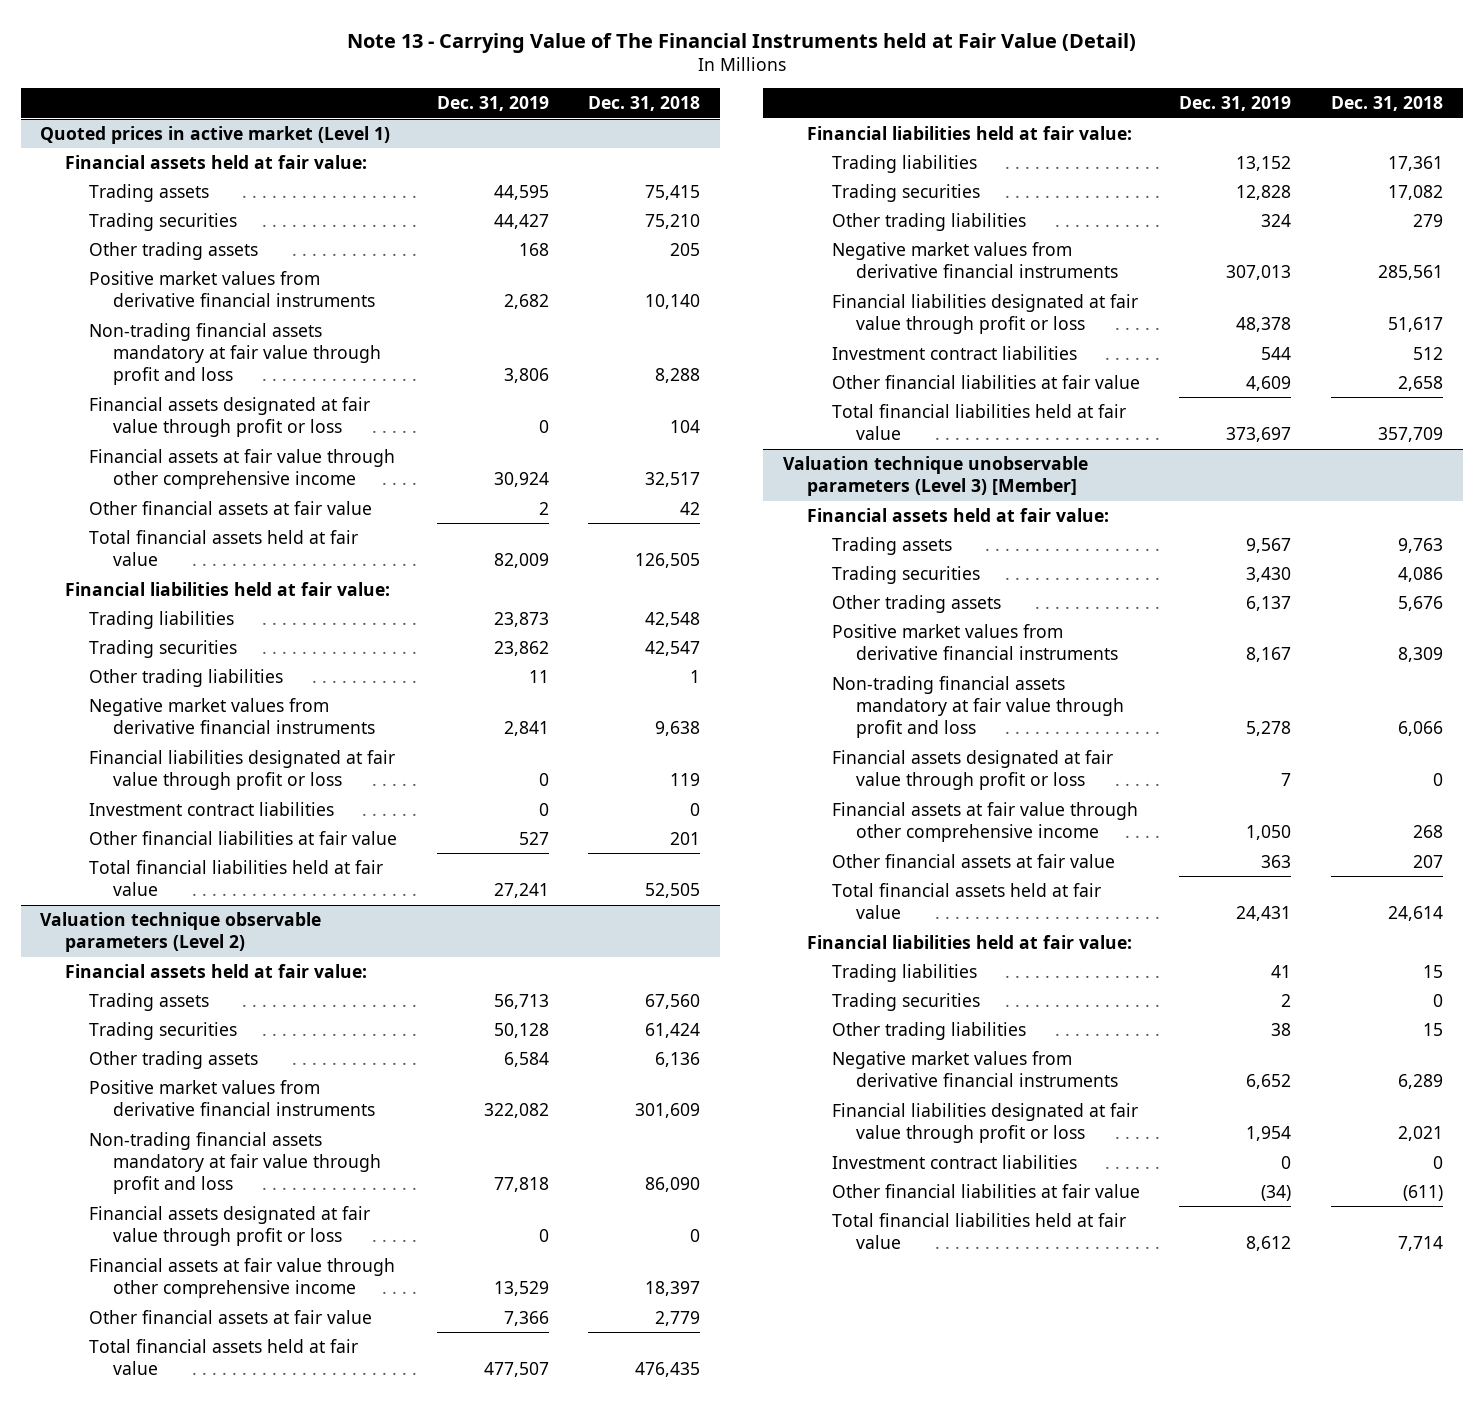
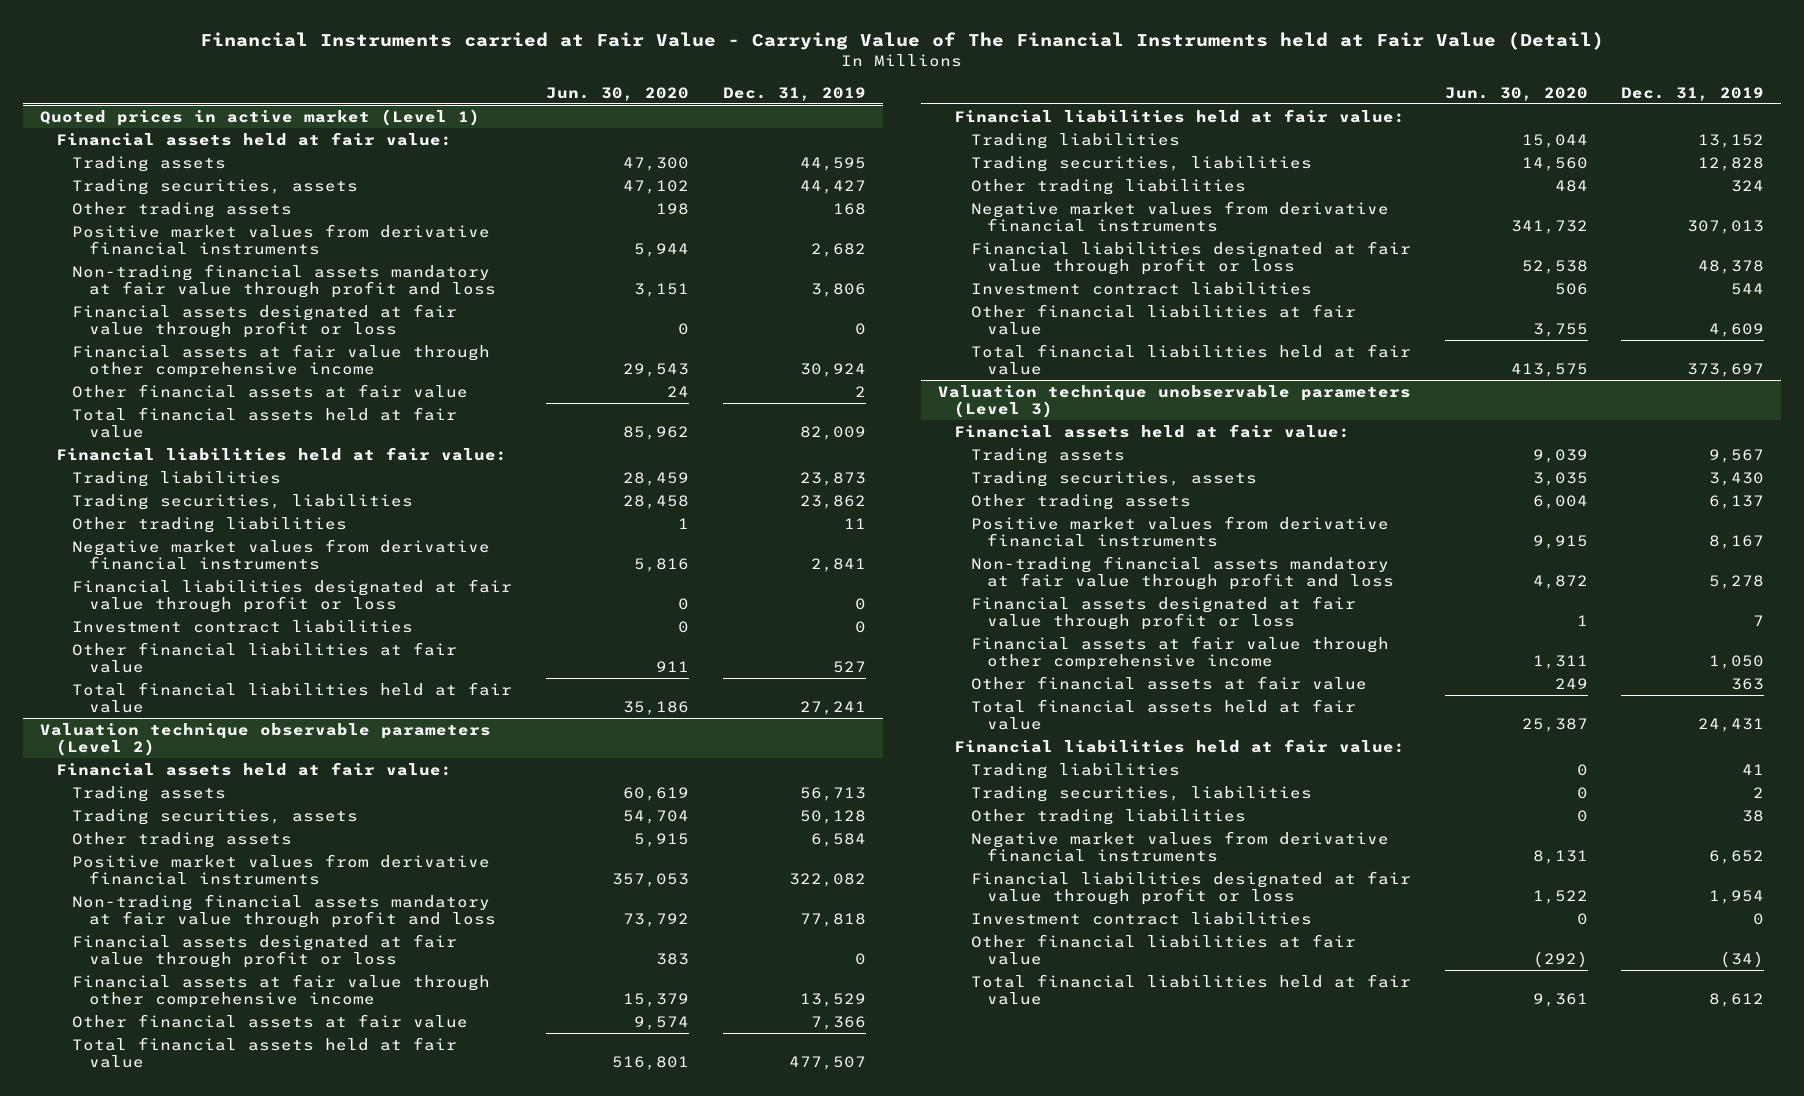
[346,32,1136,53] Note 13 - Carrying Value of The Financial Instruments held at Fair Value (Detail) -> [199,31,1604,50] Financial Instruments carried at Fair Value - Carrying Value of The Financial Instruments held at Fair Value (Detail)
[588,96,701,112] Dec. 31, 2018 -> none
none -> [546,86,690,101] Jun. 30, 2020
[89,212,238,231] Trading securities -> [72,178,359,195] Trading securities, assets
[89,639,238,658] Trading securities -> [72,493,414,510] Trading securities, liabilities
[89,1021,238,1040] Trading securities -> [72,808,359,825] Trading securities, assets
[831,183,980,202] Trading securities -> [970,155,1312,172] Trading securities, liabilities
[783,455,1089,497] Valuation technique unobservable parameters (Level 3) [Member] -> [937,384,1411,418] Valuation technique unobservable parameters (Level 3)
[831,565,980,584] Trading securities -> [970,470,1257,487] Trading securities, assets
[831,992,980,1011] Trading securities -> [970,785,1312,802] Trading securities, liabilities

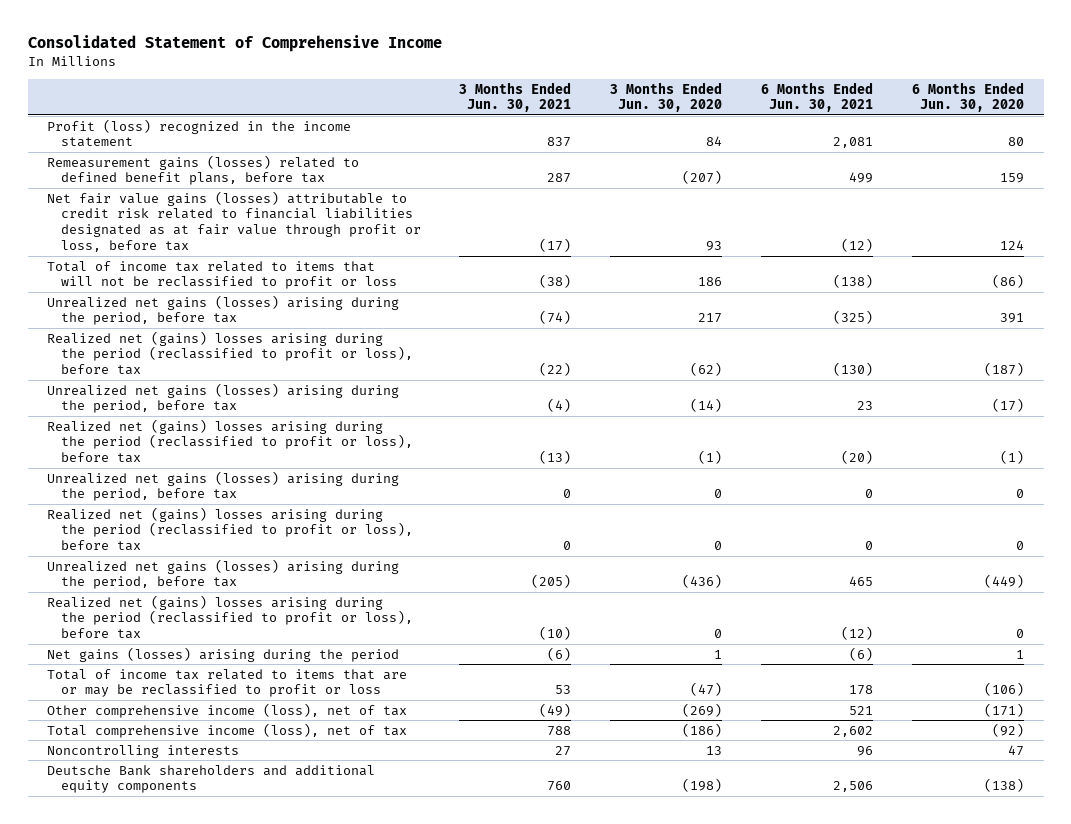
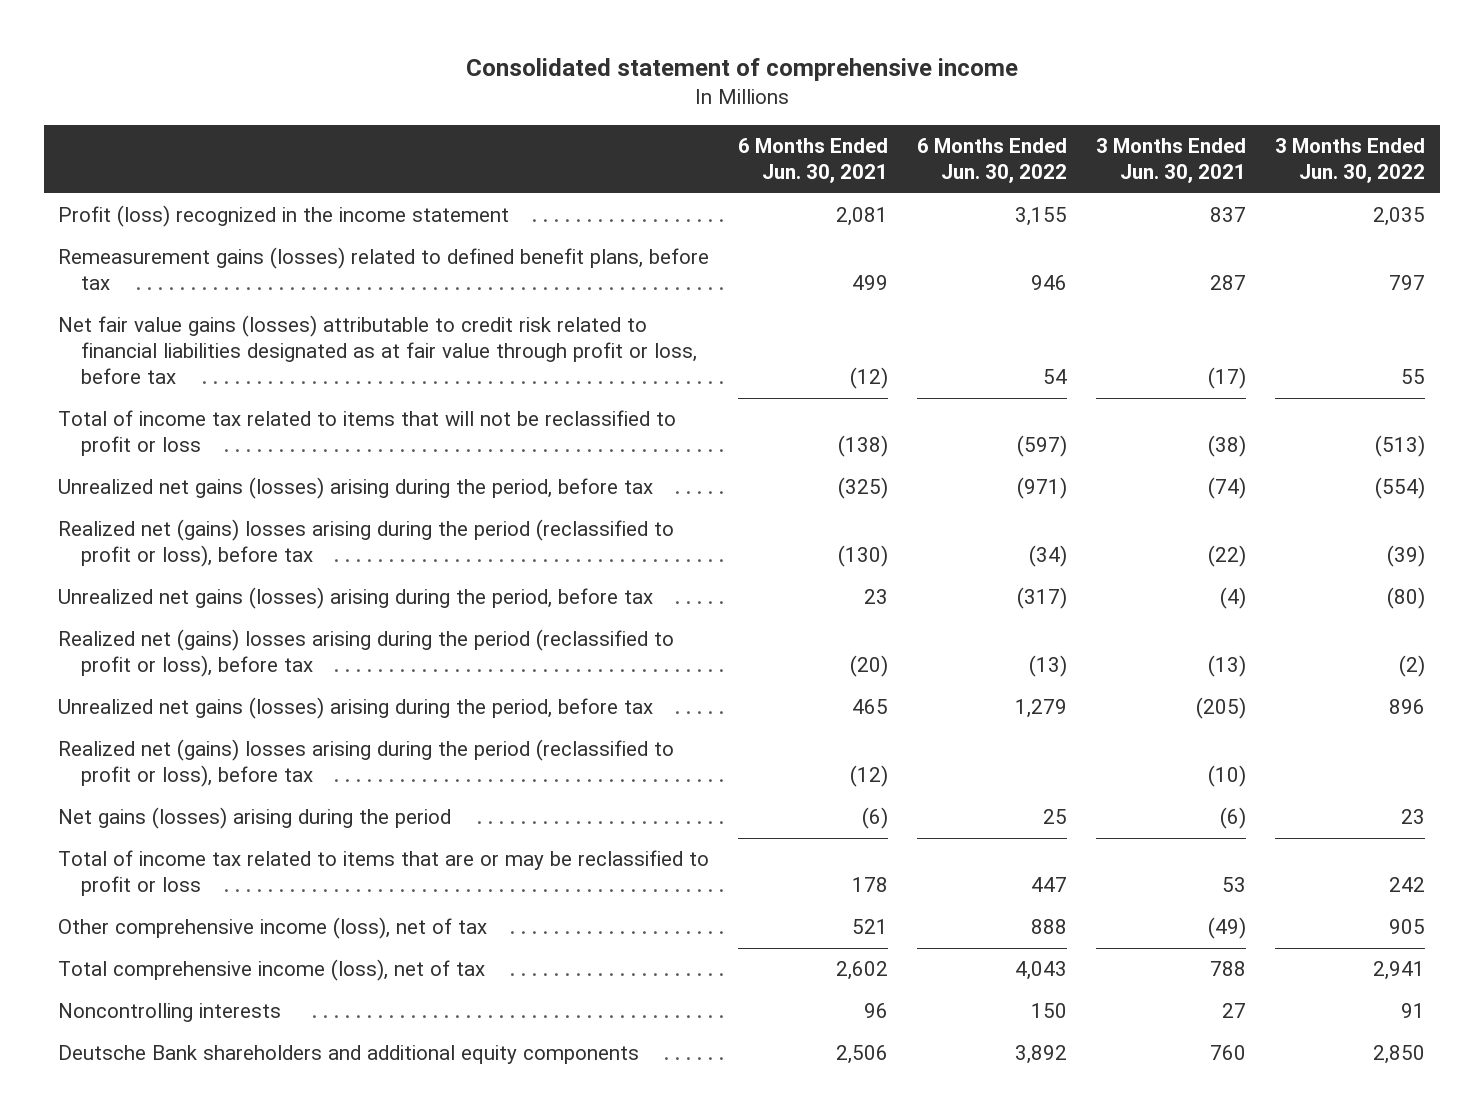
[27,35,442,53] Consolidated Statement of Comprehensive Income -> [465,57,1018,81] Consolidated statement of comprehensive income
[610,81,723,113] 3 Months Ended Jun. 30, 2020 -> none
[912,81,1025,113] 6 Months Ended Jun. 30, 2020 -> none
none -> [917,137,1068,183] 6 Months Ended Jun. 30, 2022
none -> [1275,137,1426,183] 3 Months Ended Jun. 30, 2022
[47,470,400,502] Unrealized net gains (losses) arising during the period, before tax -> none
[47,506,413,552] Realized net (gains) losses arising during the period (reclassified to profit or loss), before tax -> none

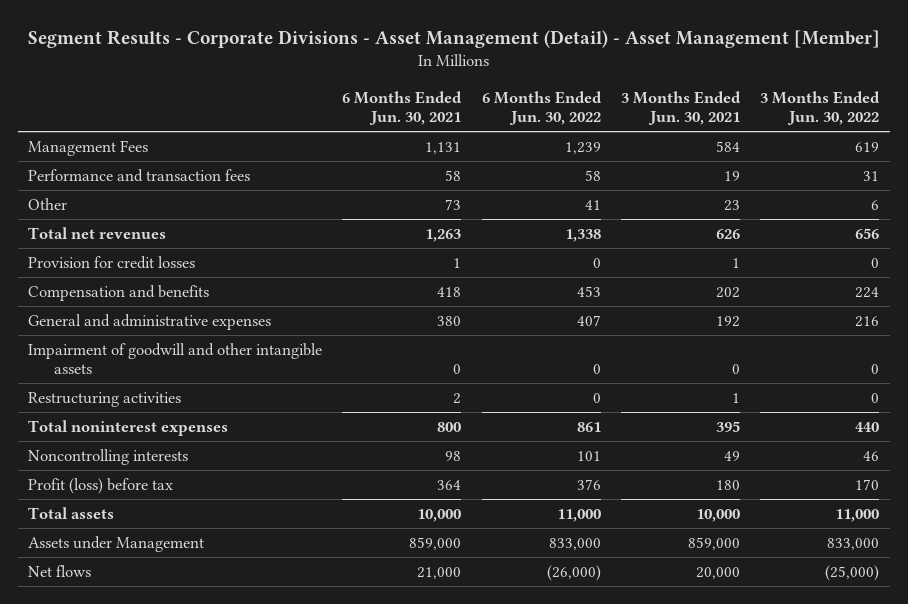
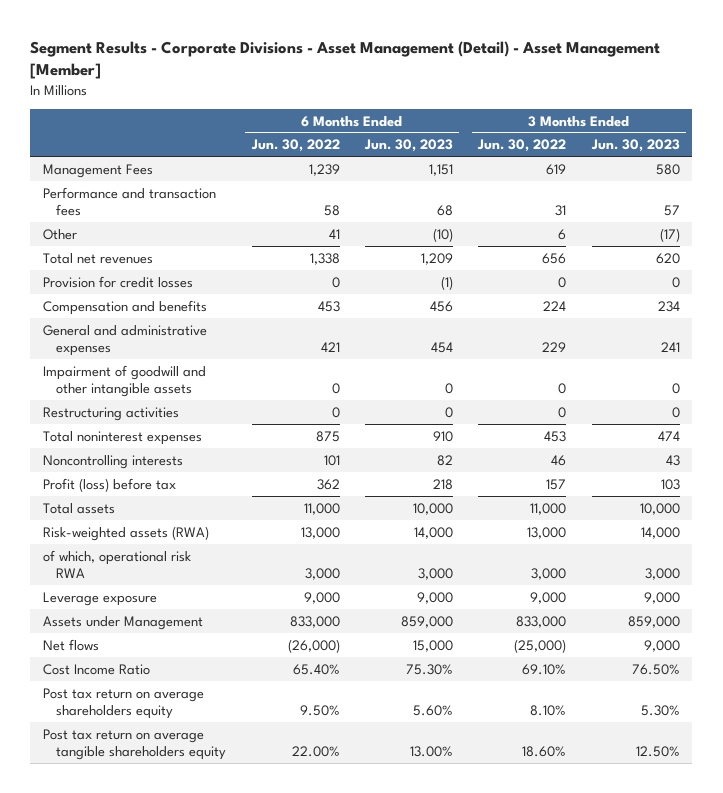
[342,90,463,126] 6 Months Ended Jun. 30, 2021 -> none
[621,90,742,126] 3 Months Ended Jun. 30, 2021 -> none
none -> [363,139,453,153] Jun. 30, 2023
none -> [590,139,680,153] Jun. 30, 2023
[576,314,601,326] 407 -> [320,342,340,353] 421
[855,315,880,327] 216 -> [542,342,567,353] 229
[576,421,601,432] 861 -> [315,430,340,442] 875
[855,421,880,432] 440 -> [544,430,567,442] 453
[576,478,601,490] 376 -> [316,478,340,490] 362
[855,478,880,490] 170 -> [546,478,567,490] 157
none -> [43,525,210,541] Risk-weighted assets (RWA)
none -> [43,549,192,579] of which, operational risk RWA
none -> [43,591,158,606] Leverage exposure
none -> [43,663,151,675] Cost Income Ratio
none -> [43,687,205,720] Post tax return on average shareholders equity
none -> [43,728,227,761] Post tax return on average tangible shareholders equity

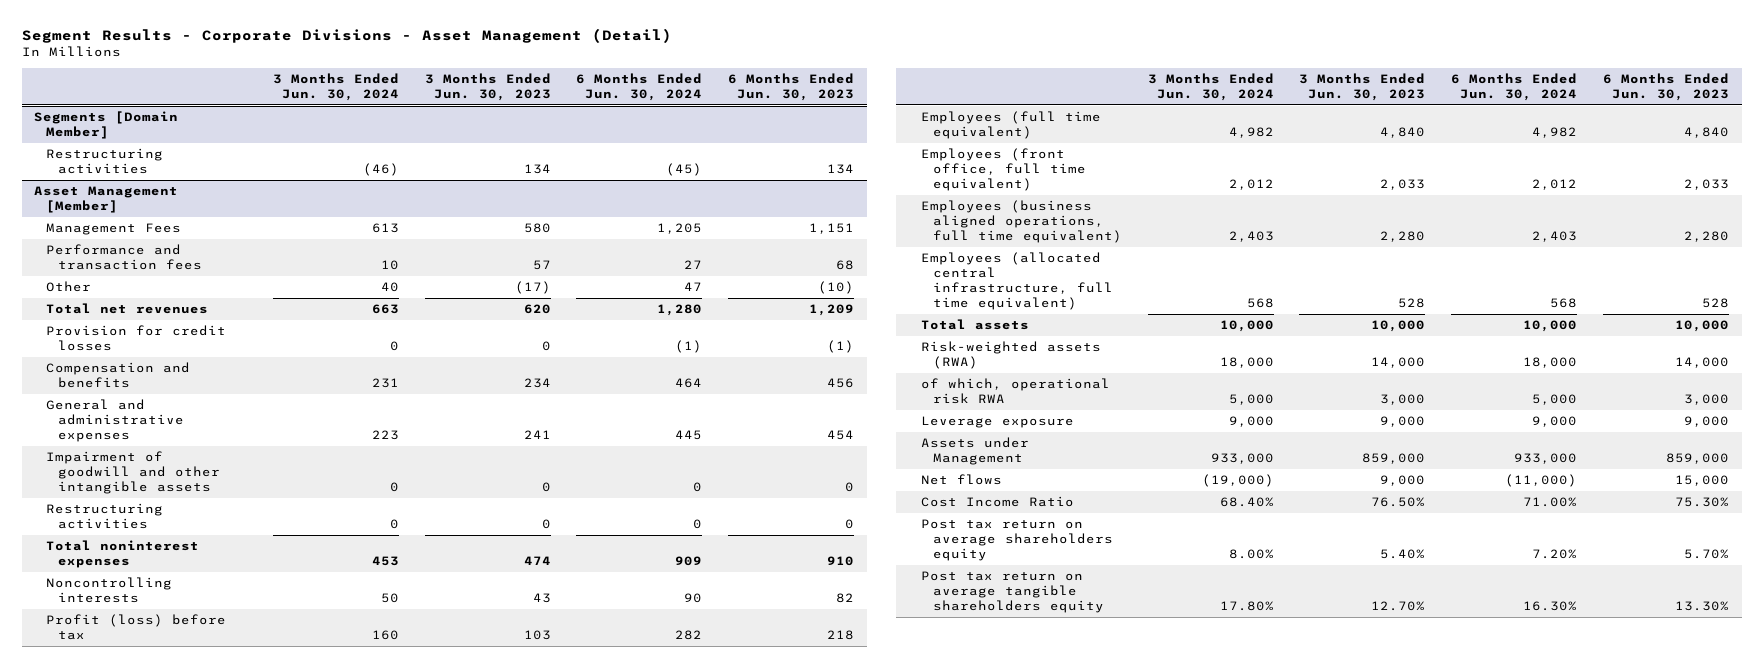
[30,40,661,80] Segment Results - Corporate Divisions - Asset Management (Detail) - Asset Management [Member] -> [21,28,672,44] Segment Results - Corporate Divisions - Asset Management (Detail)
[250,139,340,153] Jun. 30, 2022 -> none
[477,139,567,153] Jun. 30, 2022 -> none
none -> [273,73,400,101] 3 Months Ended Jun. 30, 2024
none -> [576,73,703,101] 6 Months Ended Jun. 30, 2024
none -> [34,111,179,140] Segments [Domain Member]
none -> [46,148,164,175] Restructuring activities
none -> [34,186,179,214] Asset Management [Member]
none -> [921,111,1102,140] Employees (full time equivalent)
none -> [921,148,1087,191] Employees (front office, full time equivalent)
none -> [921,200,1123,243] Employees (business aligned operations, full time equivalent)
none -> [921,252,1114,310] Employees (allocated central infrastructure, full time equivalent)
[412,705,453,717] 5.60% -> [1683,548,1729,559] 5.70%
[640,705,680,717] 5.30% -> [1380,548,1426,559] 5.40%
[409,746,453,758] 13.00% -> [1674,600,1729,611] 13.30%
[635,746,680,758] 12.50% -> [1371,600,1426,611] 12.70%

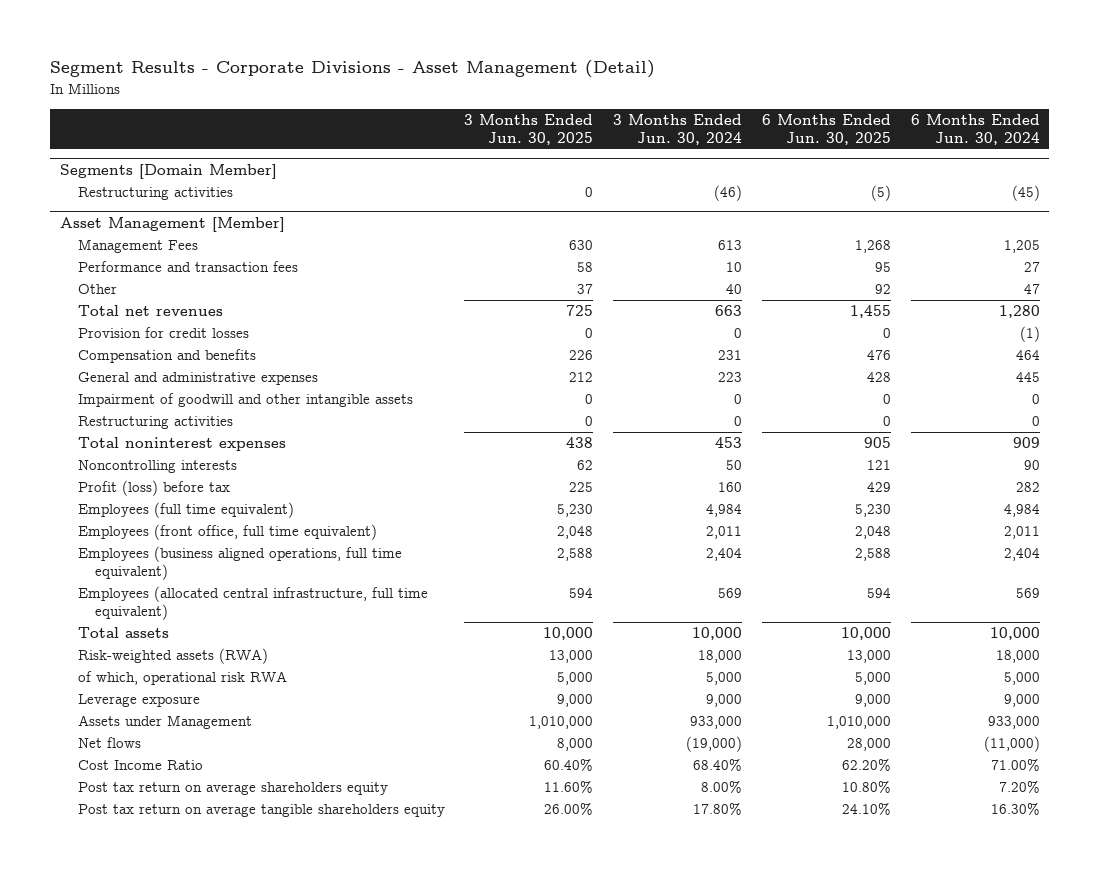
[424,73,551,101] 3 Months Ended Jun. 30, 2023 -> none
[727,73,854,101] 6 Months Ended Jun. 30, 2023 -> none
none -> [464,113,594,145] 3 Months Ended Jun. 30, 2025
none -> [761,113,891,145] 6 Months Ended Jun. 30, 2025
[1228,127,1274,139] 4,982 -> [706,504,743,518] 4,984
[1532,127,1578,139] 4,982 -> [1003,504,1040,518] 4,984
[1228,178,1274,190] 2,012 -> [706,526,743,540] 2,011
[1532,178,1578,190] 2,012 -> [1003,526,1040,540] 2,011
[1228,230,1274,242] 2,403 -> [706,548,743,562] 2,404
[1532,230,1578,242] 2,403 -> [1003,548,1040,562] 2,404
[1246,297,1274,308] 568 -> [718,588,743,599] 569
[1550,297,1578,308] 568 -> [1015,588,1040,599] 569

